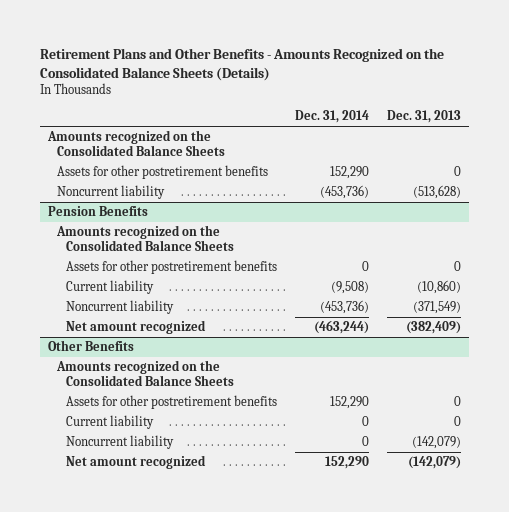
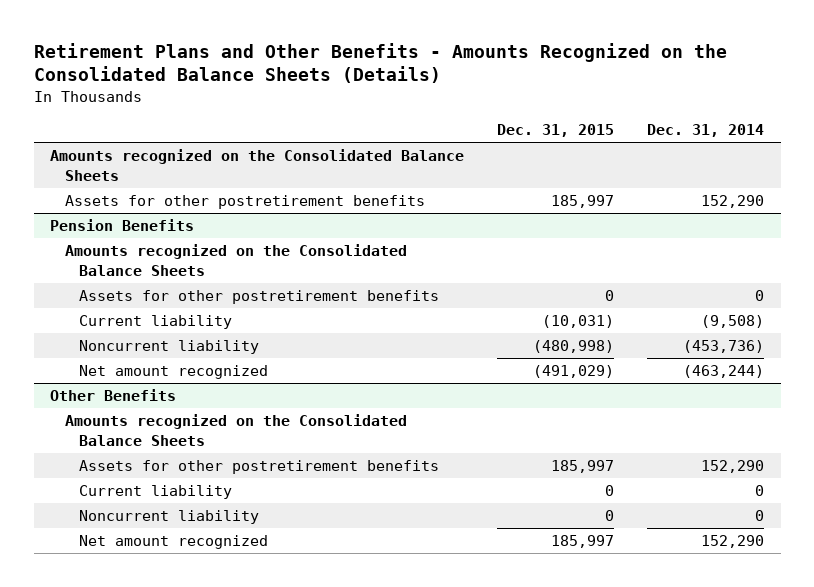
[386,110,461,124] Dec. 31, 2013 -> none
none -> [497,124,615,138] Dec. 31, 2015
[57,185,166,200] Noncurrent liability -> none

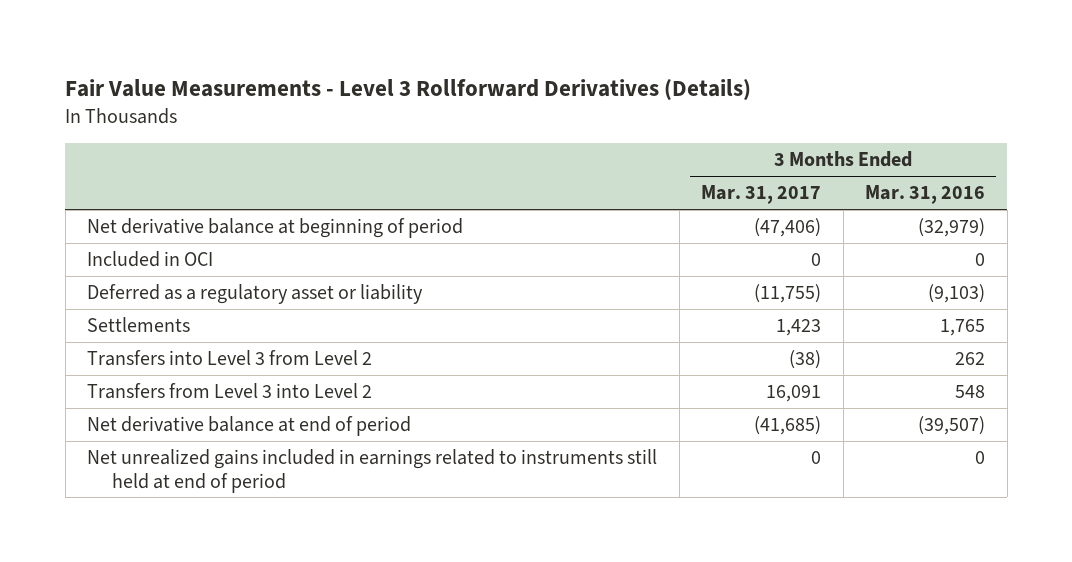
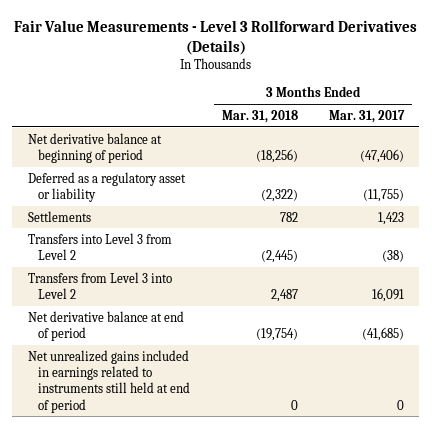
[865,185,986,205] Mar. 31, 2016 -> none
none -> [221,109,298,123] Mar. 31, 2018
[87,251,214,268] Included in OCI -> none

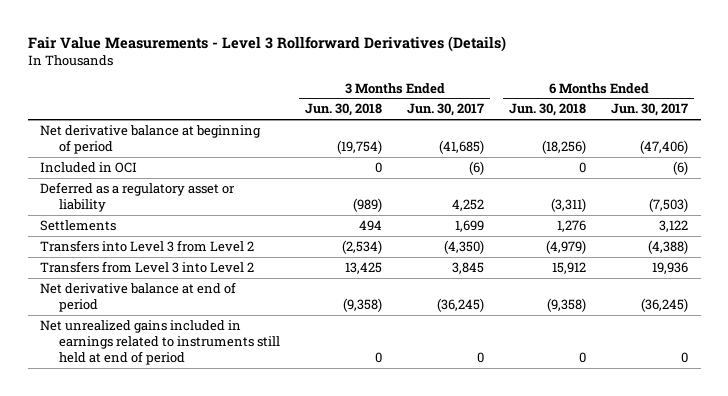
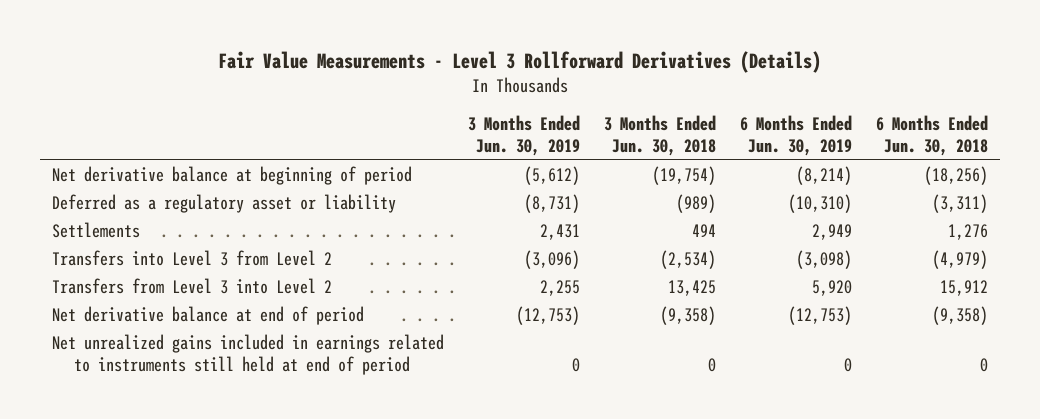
[407,103,485,117] Jun. 30, 2017 -> none
[611,103,689,117] Jun. 30, 2017 -> none
none -> [467,115,580,157] 3 Months Ended Jun. 30, 2019
none -> [740,115,853,157] 6 Months Ended Jun. 30, 2019
[40,161,138,173] Included in OCI -> none

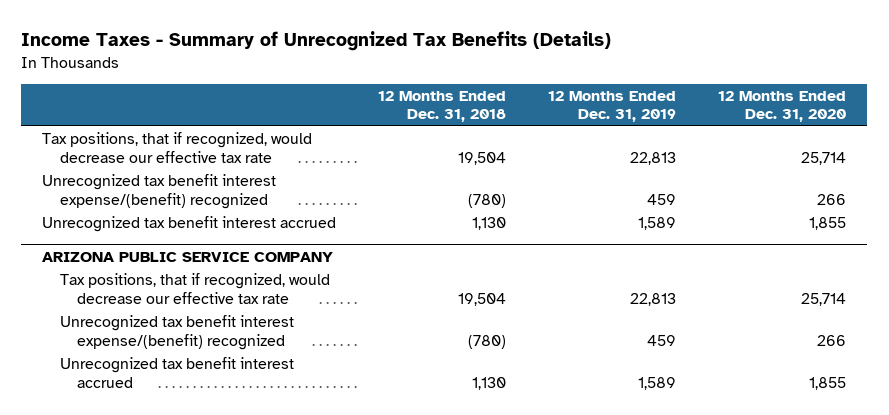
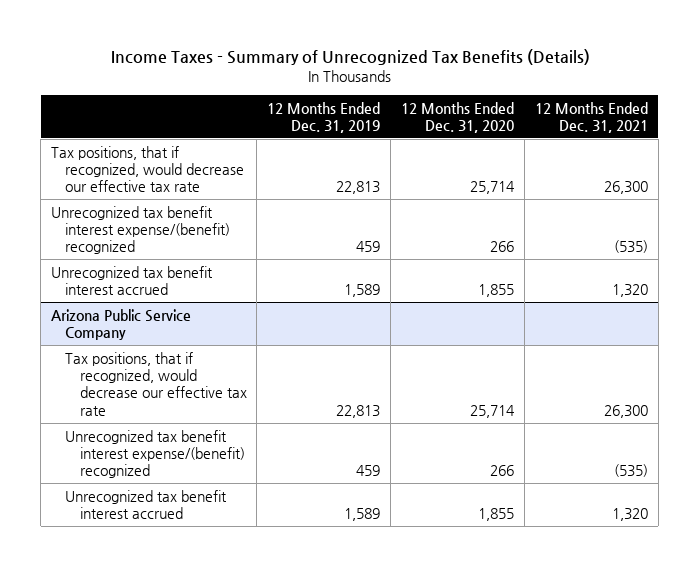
[378,90,507,123] 12 Months Ended Dec. 31, 2018 -> none
none -> [534,101,648,133] 12 Months Ended Dec. 31, 2021
[42,251,334,262] ARIZONA PUBLIC SERVICE COMPANY -> [51,308,192,340] Arizona Public Service Company

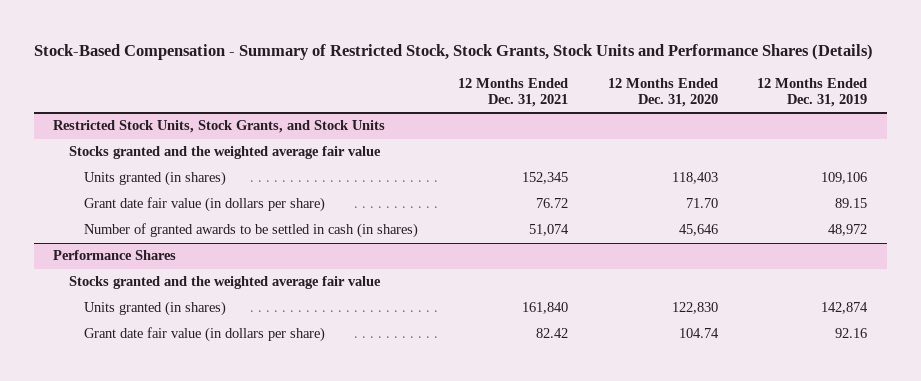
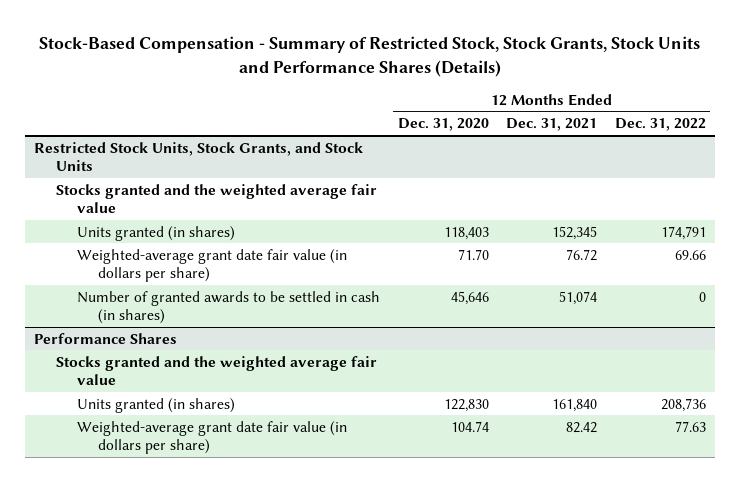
[757,77,868,108] 12 Months Ended Dec. 31, 2019 -> none
none -> [614,118,706,132] Dec. 31, 2022
[84,197,326,213] Grant date fair value (in dollars per share) -> [76,248,347,282] Weighted-average grant date fair value (in dollars per share)
[84,327,326,343] Grant date fair value (in dollars per share) -> [76,420,347,454] Weighted-average grant date fair value (in dollars per share)

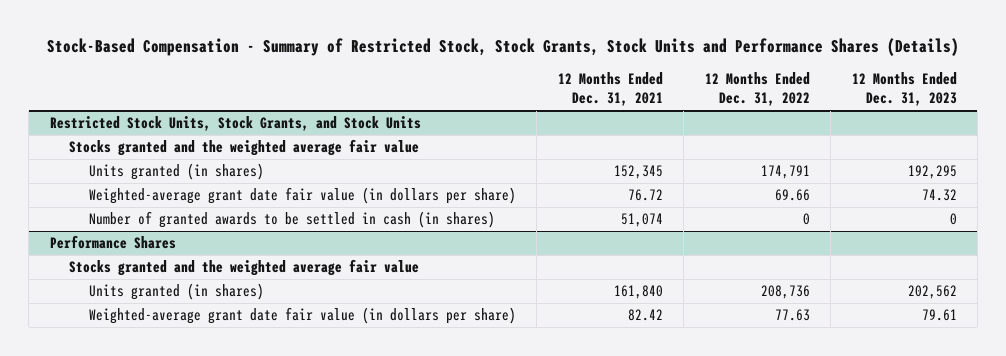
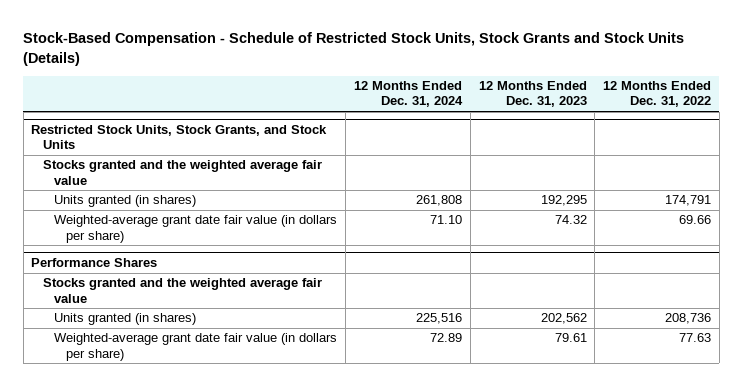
[47,38,960,57] Stock-Based Compensation - Summary of Restricted Stock, Stock Grants, Stock Units and Performance Shares (Details) -> [23,32,685,66] Stock-Based Compensation - Schedule of Restricted Stock Units, Stock Grants and Stock Units (Details)
[557,72,663,107] 12 Months Ended Dec. 31, 2021 -> none
none -> [353,81,463,108] 12 Months Ended Dec. 31, 2024
[88,211,495,229] Number of granted awards to be settled in cash (in shares) -> none

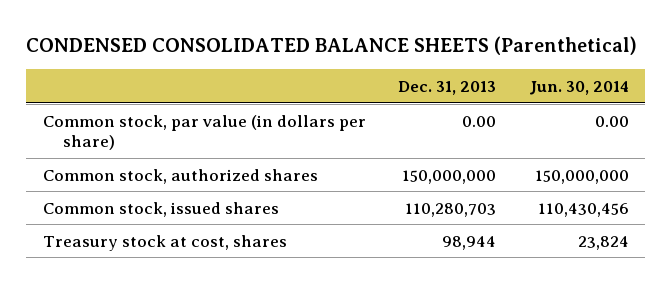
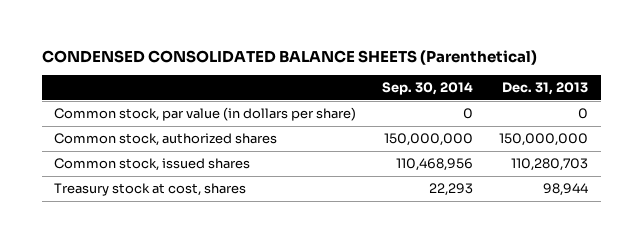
[529,80,630,95] Jun. 30, 2014 -> none
none -> [382,81,474,95] Sep. 30, 2014
[462,115,497,127] 0.00 -> [578,108,589,120] 0

